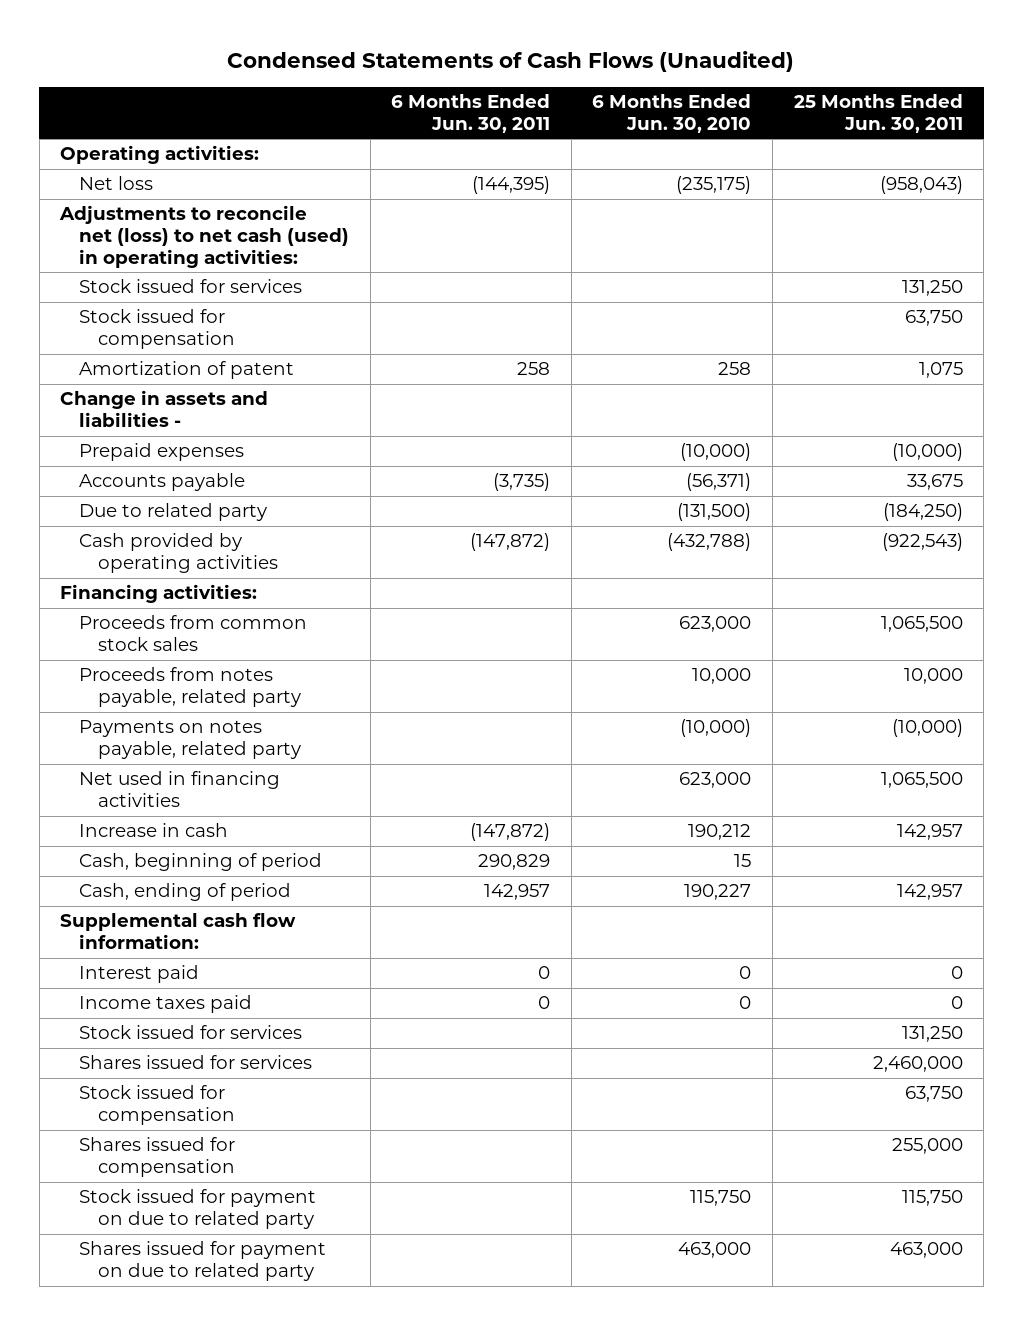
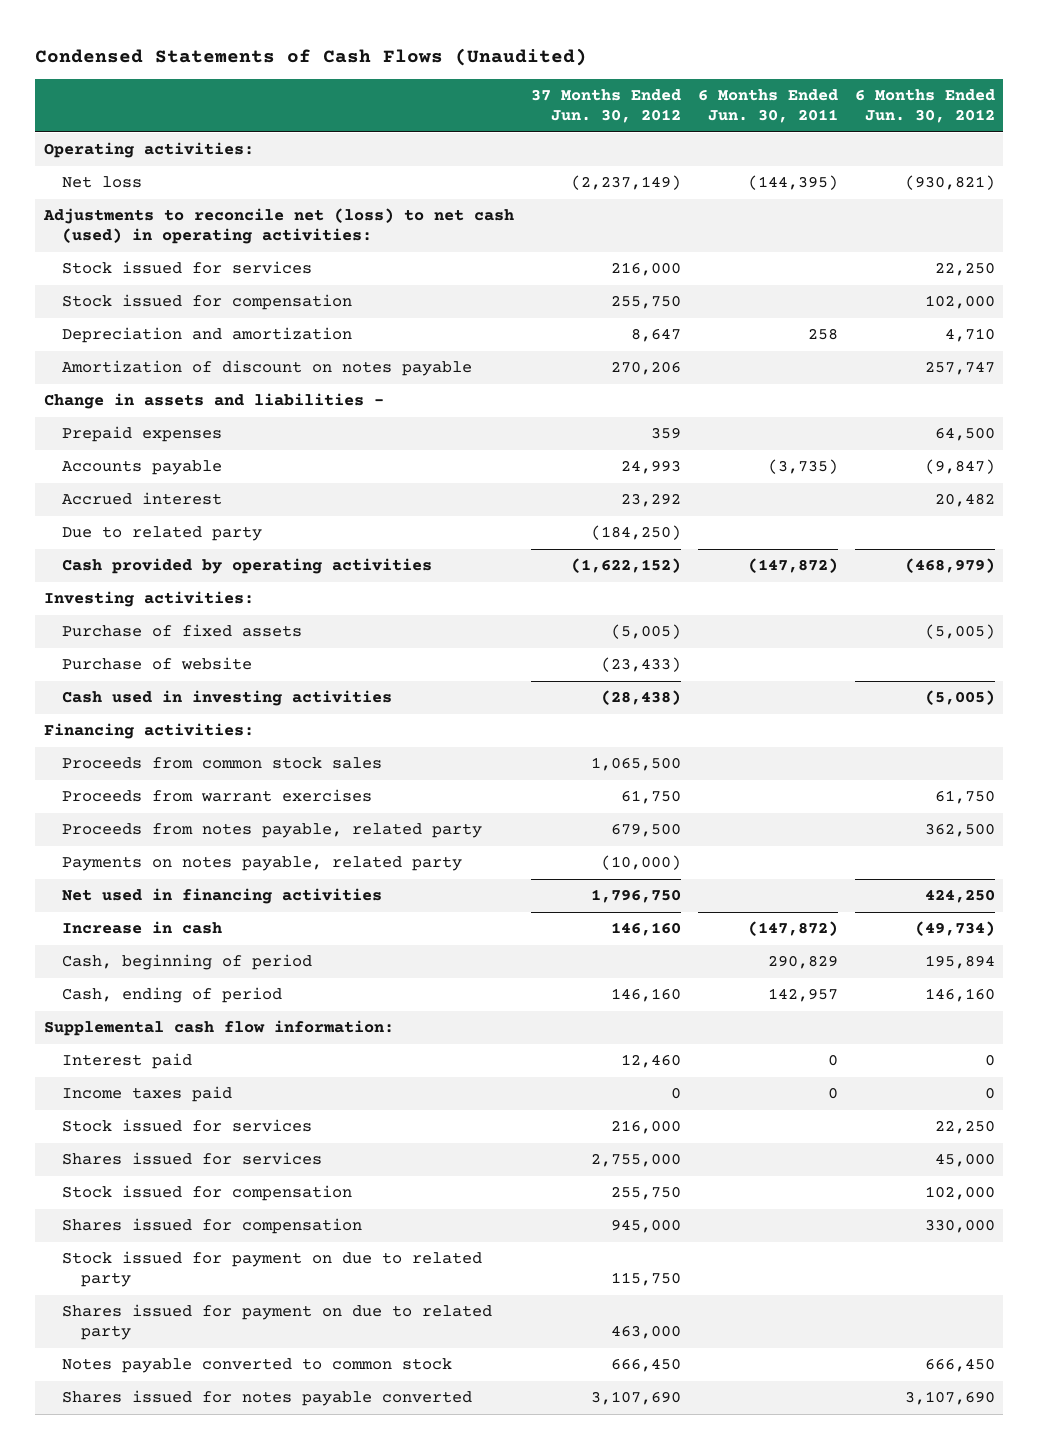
[592,93,752,133] 6 Months Ended Jun. 30, 2010 -> none
[793,93,963,133] 25 Months Ended Jun. 30, 2011 -> none
none -> [530,88,681,123] 37 Months Ended Jun. 30, 2012
none -> [854,88,995,123] 6 Months Ended Jun. 30, 2012
[79,361,295,380] Amortization of patent -> [62,327,353,344] Depreciation and amortization
none -> [62,360,473,377] Amortization of discount on notes payable
none -> [62,492,223,506] Accrued interest
none -> [43,591,254,608] Investing activities:
none -> [62,624,303,638] Purchase of fixed assets
none -> [62,657,253,671] Purchase of website
none -> [62,690,393,707] Cash used in investing activities
none -> [62,789,373,803] Proceeds from warrant exercises
none -> [62,1358,453,1374] Notes payable converted to common stock
none -> [62,1390,473,1407] Shares issued for notes payable converted

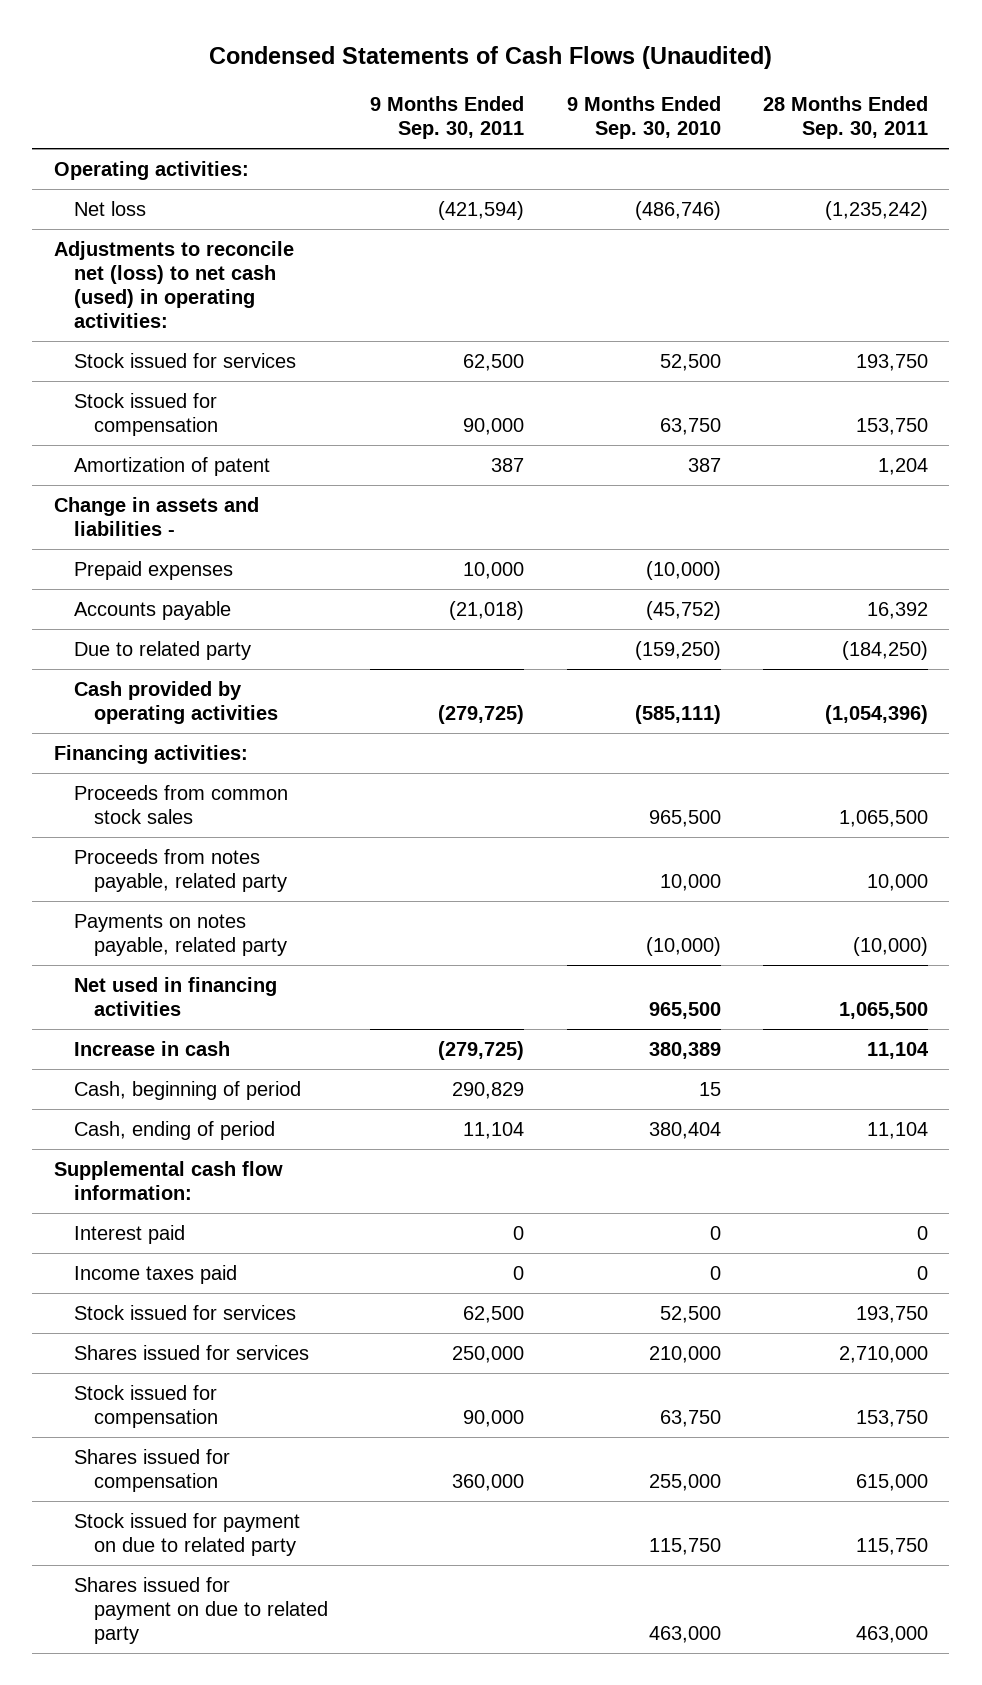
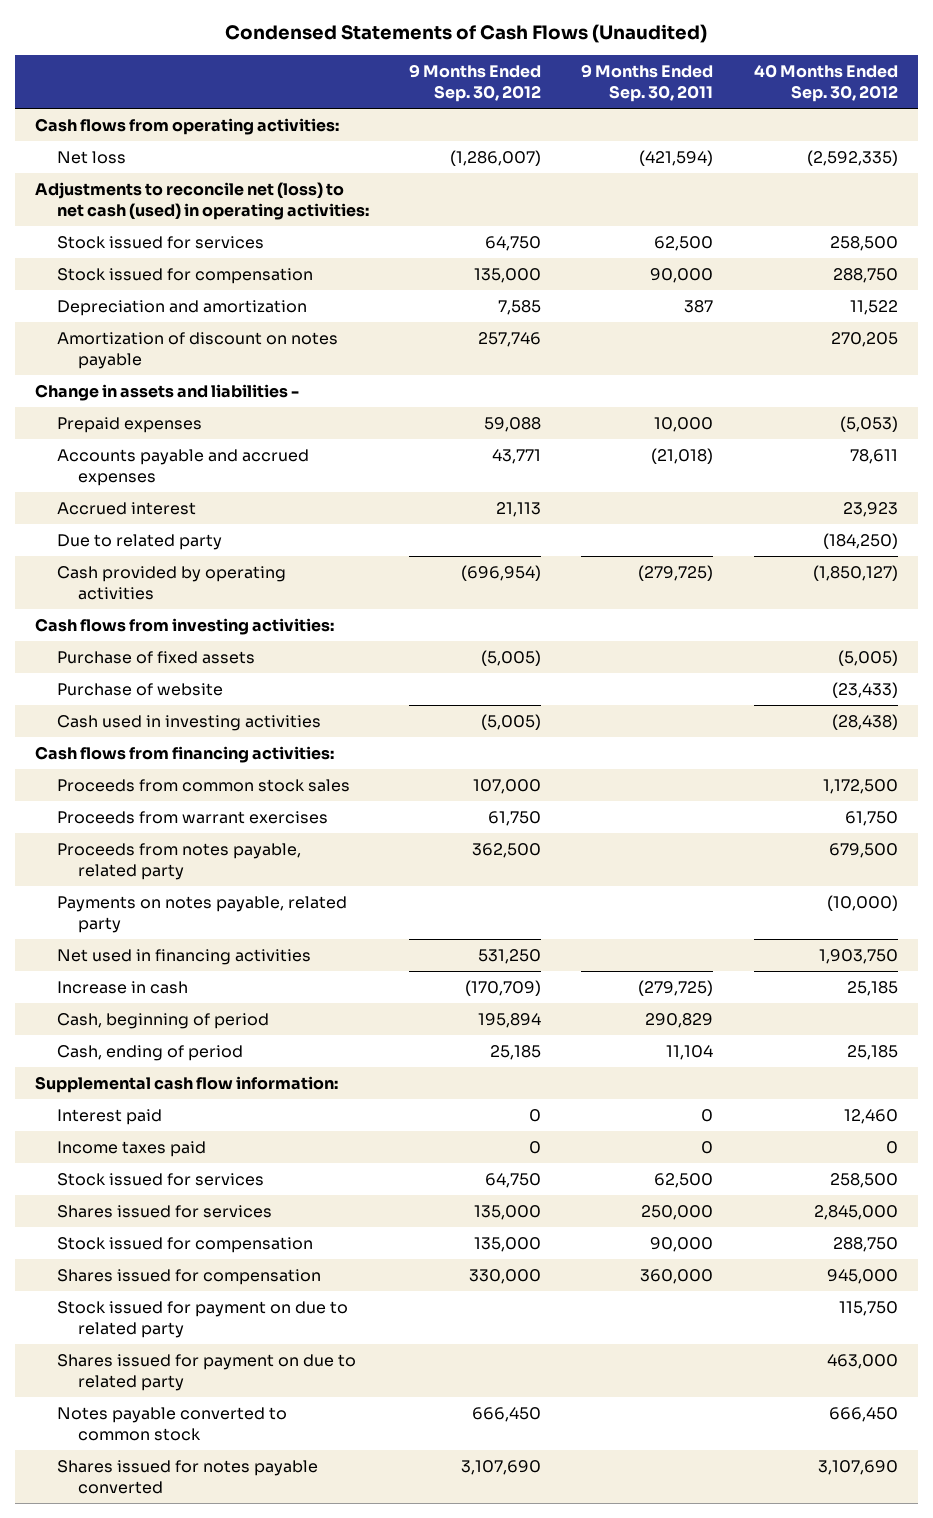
[566,96,721,140] 9 Months Ended Sep. 30, 2010 -> none
[763,96,929,140] 28 Months Ended Sep. 30, 2011 -> none
none -> [409,64,542,103] 9 Months Ended Sep. 30, 2012
none -> [753,64,898,103] 40 Months Ended Sep. 30, 2012
[53,161,249,181] Operating activities: -> none
none -> [34,117,339,135] Cash flows from operating activities:
[73,457,270,477] Amortization of patent -> [56,299,307,316] Depreciation and amortization
none -> [56,331,338,369] Amortization of discount on notes payable
[73,601,231,621] Accounts payable -> [56,448,309,486] Accounts payable and accrued expenses
none -> [56,501,196,515] Accrued interest
[53,745,248,765] Financing activities: -> none
none -> [34,617,334,635] Cash flows from investing activities:
none -> [56,650,255,664] Purchase of fixed assets
none -> [56,682,223,696] Purchase of website
none -> [56,714,321,731] Cash used in investing activities
none -> [34,745,334,763] Cash flows from financing activities:
none -> [56,810,328,824] Proceeds from warrant exercises
none -> [56,1406,287,1441] Notes payable converted to common stock
none -> [56,1459,318,1494] Shares issued for notes payable converted

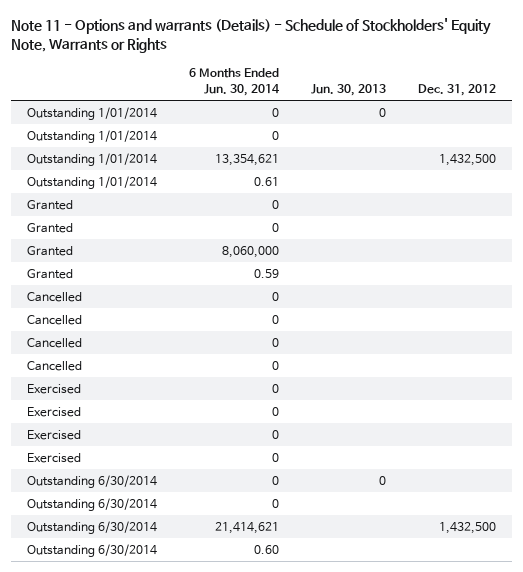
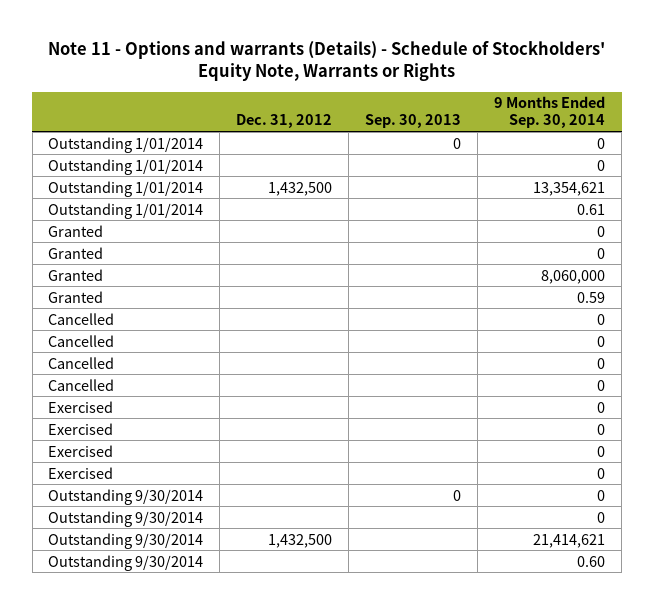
[189,68,281,97] 6 Months Ended Jun. 30, 2014 -> none
[311,84,387,97] Jun. 30, 2013 -> none
none -> [365,114,462,129] Sep. 30, 2013
none -> [494,96,606,129] 9 Months Ended Sep. 30, 2014
[27,474,158,488] Outstanding 6/30/2014 -> [48,488,204,505] Outstanding 9/30/2014
[27,497,158,511] Outstanding 6/30/2014 -> [48,510,204,527] Outstanding 9/30/2014
[27,520,158,534] Outstanding 6/30/2014 -> [48,532,204,549] Outstanding 9/30/2014
[27,543,158,557] Outstanding 6/30/2014 -> [48,554,204,571] Outstanding 9/30/2014

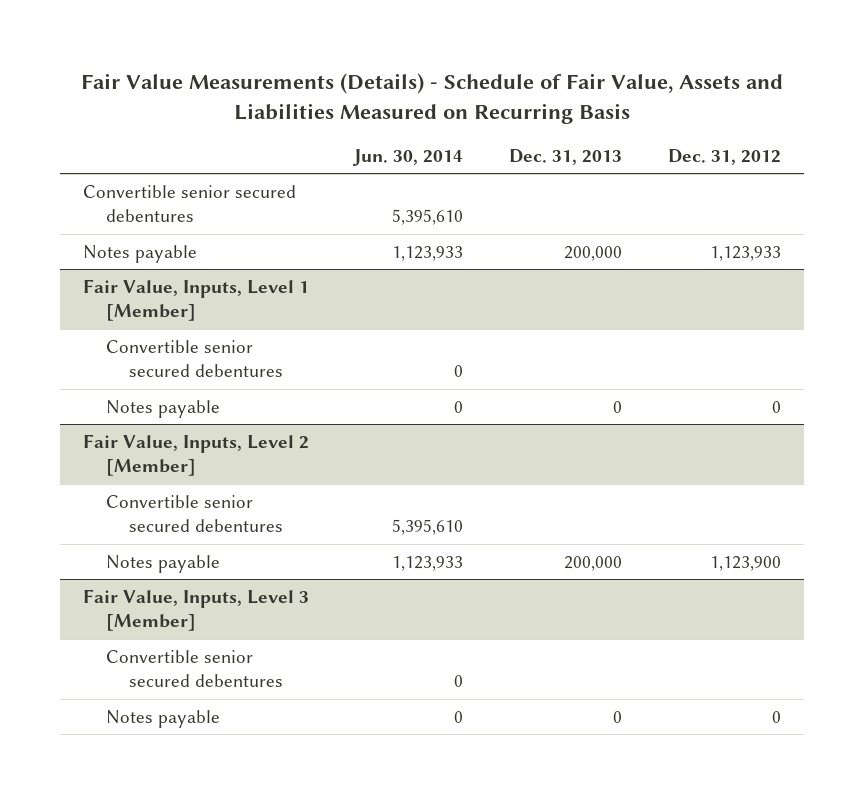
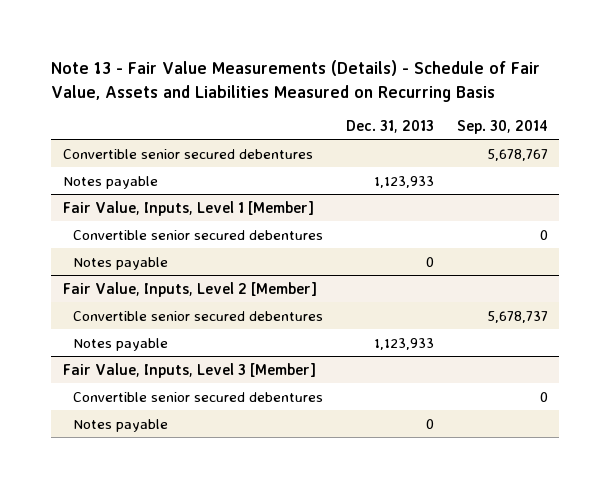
[80,73,783,124] Fair Value Measurements (Details) - Schedule of Fair Value, Assets and Liabilities Measured on Recurring Basis -> [51,60,541,102] Note 13 - Fair Value Measurements (Details) - Schedule of Fair Value, Assets and Liabilities Measured on Recurring Basis
[353,148,464,166] Jun. 30, 2014 -> none
[667,148,781,165] Dec. 31, 2012 -> none
none -> [456,120,548,135] Sep. 30, 2014
[564,245,623,261] 200,000 -> [374,175,435,188] 1,123,933
[564,555,623,571] 200,000 -> [374,337,435,350] 1,123,933

